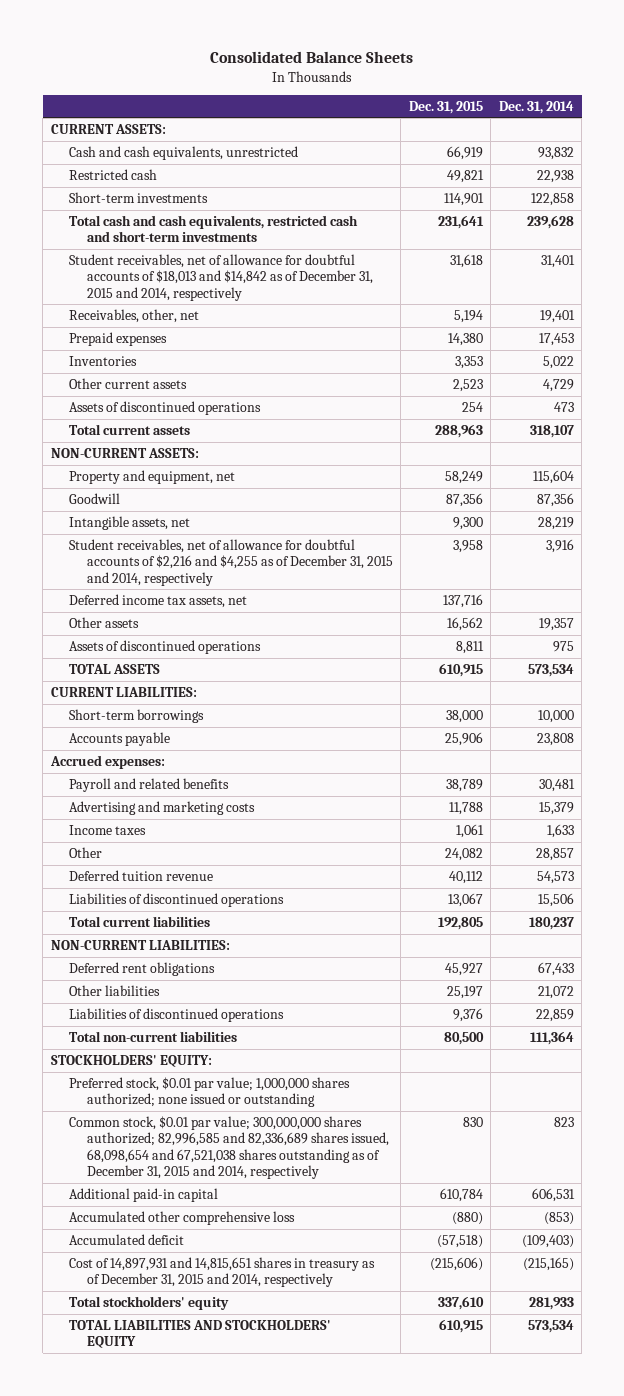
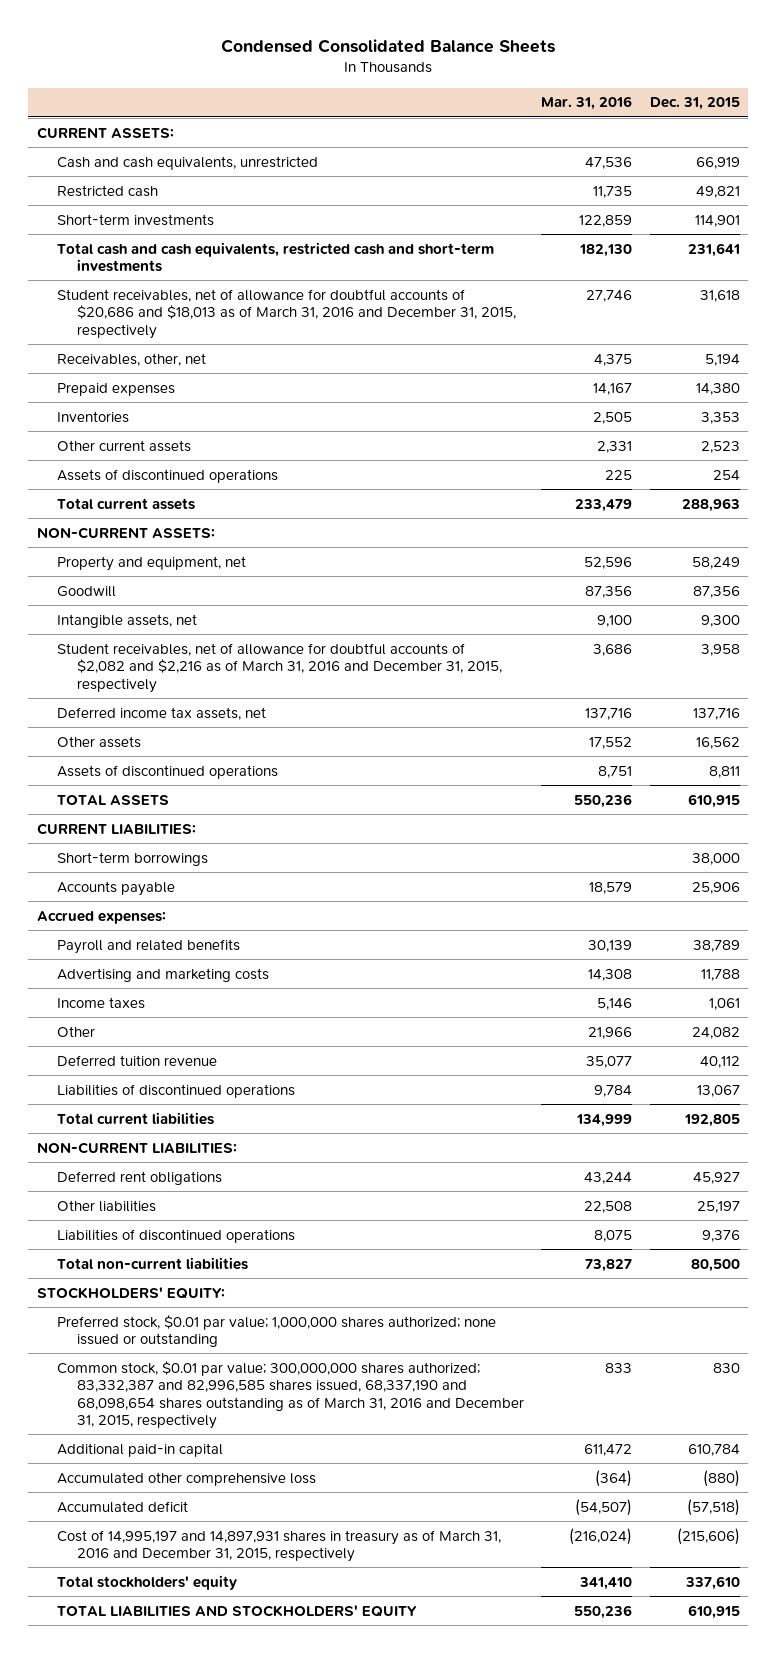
[210,51,414,64] Consolidated Balance Sheets -> [221,38,556,53] Condensed Consolidated Balance Sheets
[498,100,574,114] Dec. 31, 2014 -> none
none -> [541,96,633,111] Mar. 31, 2016
[68,253,373,301] Student receivables, net of allowance for doubtful accounts of $18,013 and $14,842 as of December 31, 2015 and 2014, respectively -> [57,288,517,339] Student receivables, net of allowance for doubtful accounts of $20,686 and $18,013 as of March 31, 2016 and December 31, 2015, respectively
[68,538,393,586] Student receivables, net of allowance for doubtful accounts of $2,216 and $4,255 as of December 31, 2015 and 2014, respectively -> [57,642,503,693] Student receivables, net of allowance for doubtful accounts of $2,082 and $2,216 as of March 31, 2016 and December 31, 2015, respectively
[68,1115,389,1180] Common stock, $0.01 par value; 300,000,000 shares authorized; 82,996,585 and 82,336,689 shares issued, 68,098,654 and 67,521,038 shares outstanding as of December 31, 2015 and 2014, respectively -> [57,1360,525,1430] Common stock, $0.01 par value; 300,000,000 shares authorized; 83,332,387 and 82,996,585 shares issued, 68,337,190 and 68,098,654 shares outstanding as of March 31, 2016 and December 31, 2015, respectively
[68,1256,375,1288] Cost of 14,897,931 and 14,815,651 shares in treasury as of December 31, 2015 and 2014, respectively -> [57,1529,502,1563] Cost of 14,995,197 and 14,897,931 shares in treasury as of March 31, 2016 and December 31, 2015, respectively

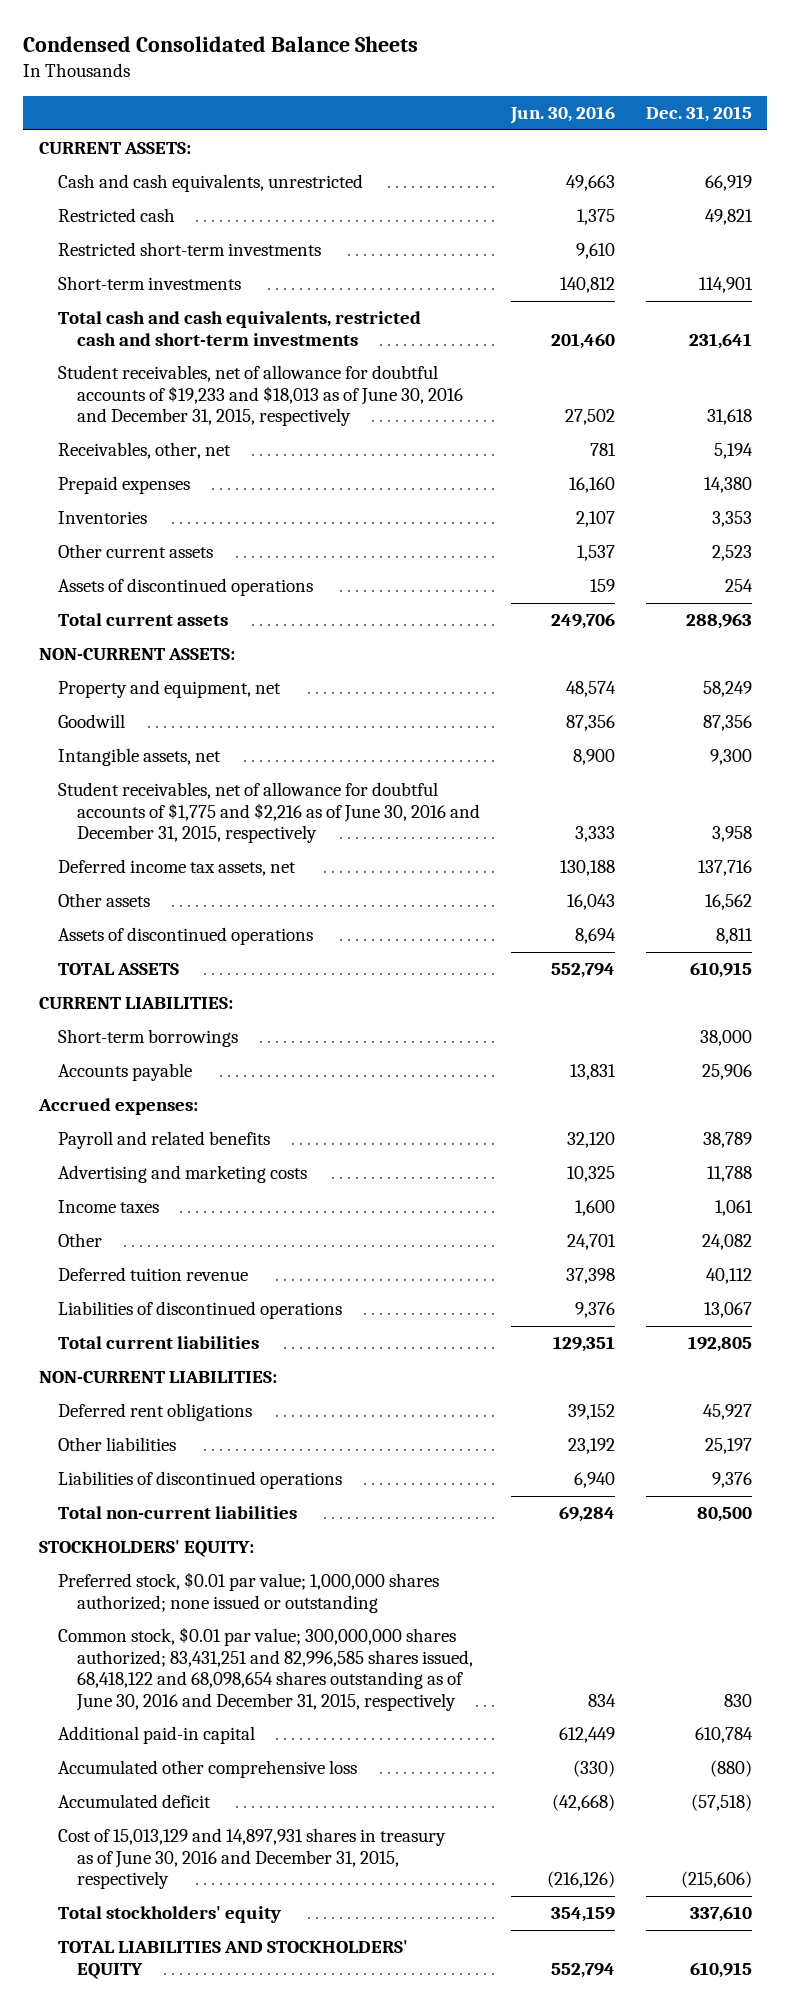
[541,96,633,111] Mar. 31, 2016 -> none
none -> [509,106,615,125] Jun. 30, 2016
none -> [57,242,321,257] Restricted short-term investments
[57,288,517,339] Student receivables, net of allowance for doubtful accounts of $20,686 and $18,013 as of March 31, 2016 and December 31, 2015, respectively -> [57,365,463,427] Student receivables, net of allowance for doubtful accounts of $19,233 and $18,013 as of June 30, 2016 and December 31, 2015, respectively
[57,642,503,693] Student receivables, net of allowance for doubtful accounts of $2,082 and $2,216 as of March 31, 2016 and December 31, 2015, respectively -> [57,782,480,844] Student receivables, net of allowance for doubtful accounts of $1,775 and $2,216 as of June 30, 2016 and December 31, 2015, respectively
[57,1360,525,1430] Common stock, $0.01 par value; 300,000,000 shares authorized; 83,332,387 and 82,996,585 shares issued, 68,337,190 and 68,098,654 shares outstanding as of March 31, 2016 and December 31, 2015, respectively -> [57,1627,473,1711] Common stock, $0.01 par value; 300,000,000 shares authorized; 83,431,251 and 82,996,585 shares issued, 68,418,122 and 68,098,654 shares outstanding as of June 30, 2016 and December 31, 2015, respectively
[57,1529,502,1563] Cost of 14,995,197 and 14,897,931 shares in treasury as of March 31, 2016 and December 31, 2015, respectively -> [57,1828,446,1890] Cost of 15,013,129 and 14,897,931 shares in treasury as of June 30, 2016 and December 31, 2015, respectively

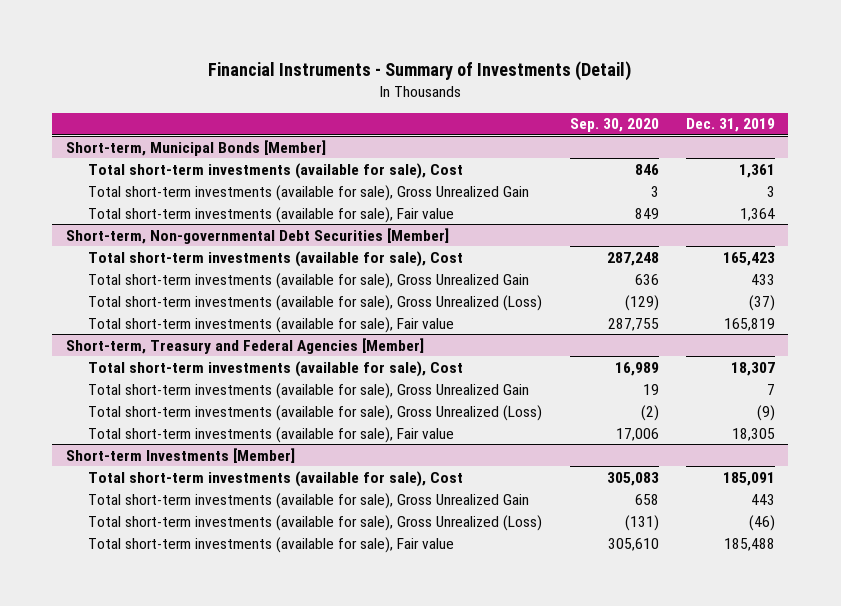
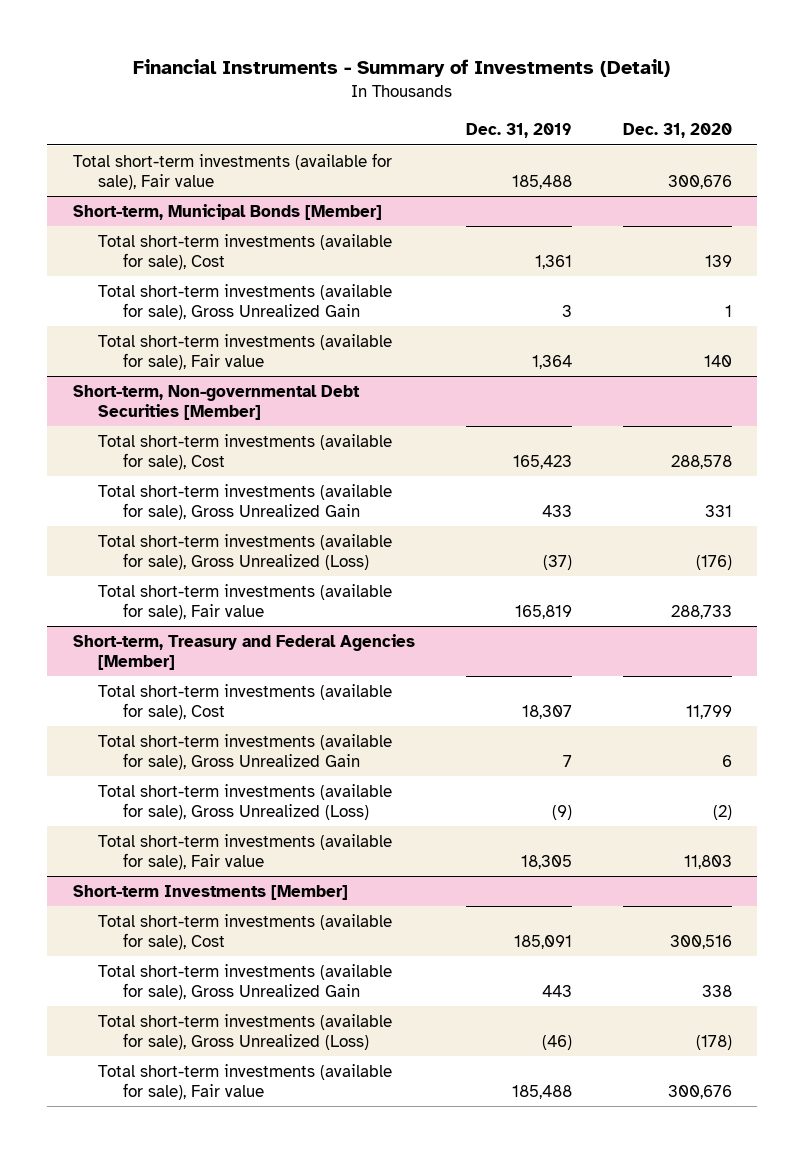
[569,118,659,133] Sep. 30, 2020 -> none
none -> [622,123,732,139] Dec. 31, 2020
none -> [72,152,392,190] Total short-term investments (available for sale), Fair value

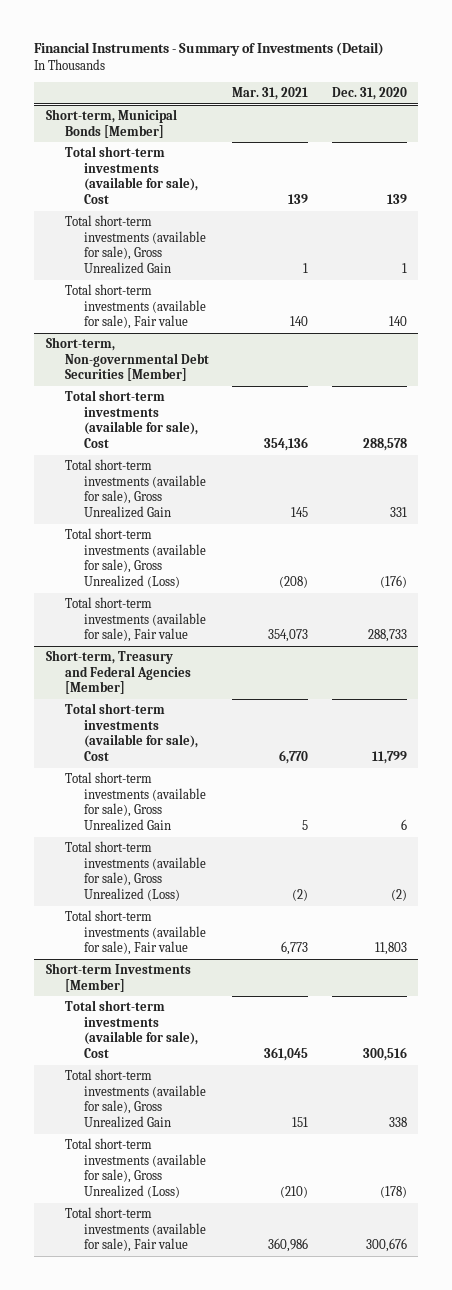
[465,123,572,139] Dec. 31, 2019 -> none
none -> [232,87,309,101] Mar. 31, 2021
[72,152,392,190] Total short-term investments (available for sale), Fair value -> none

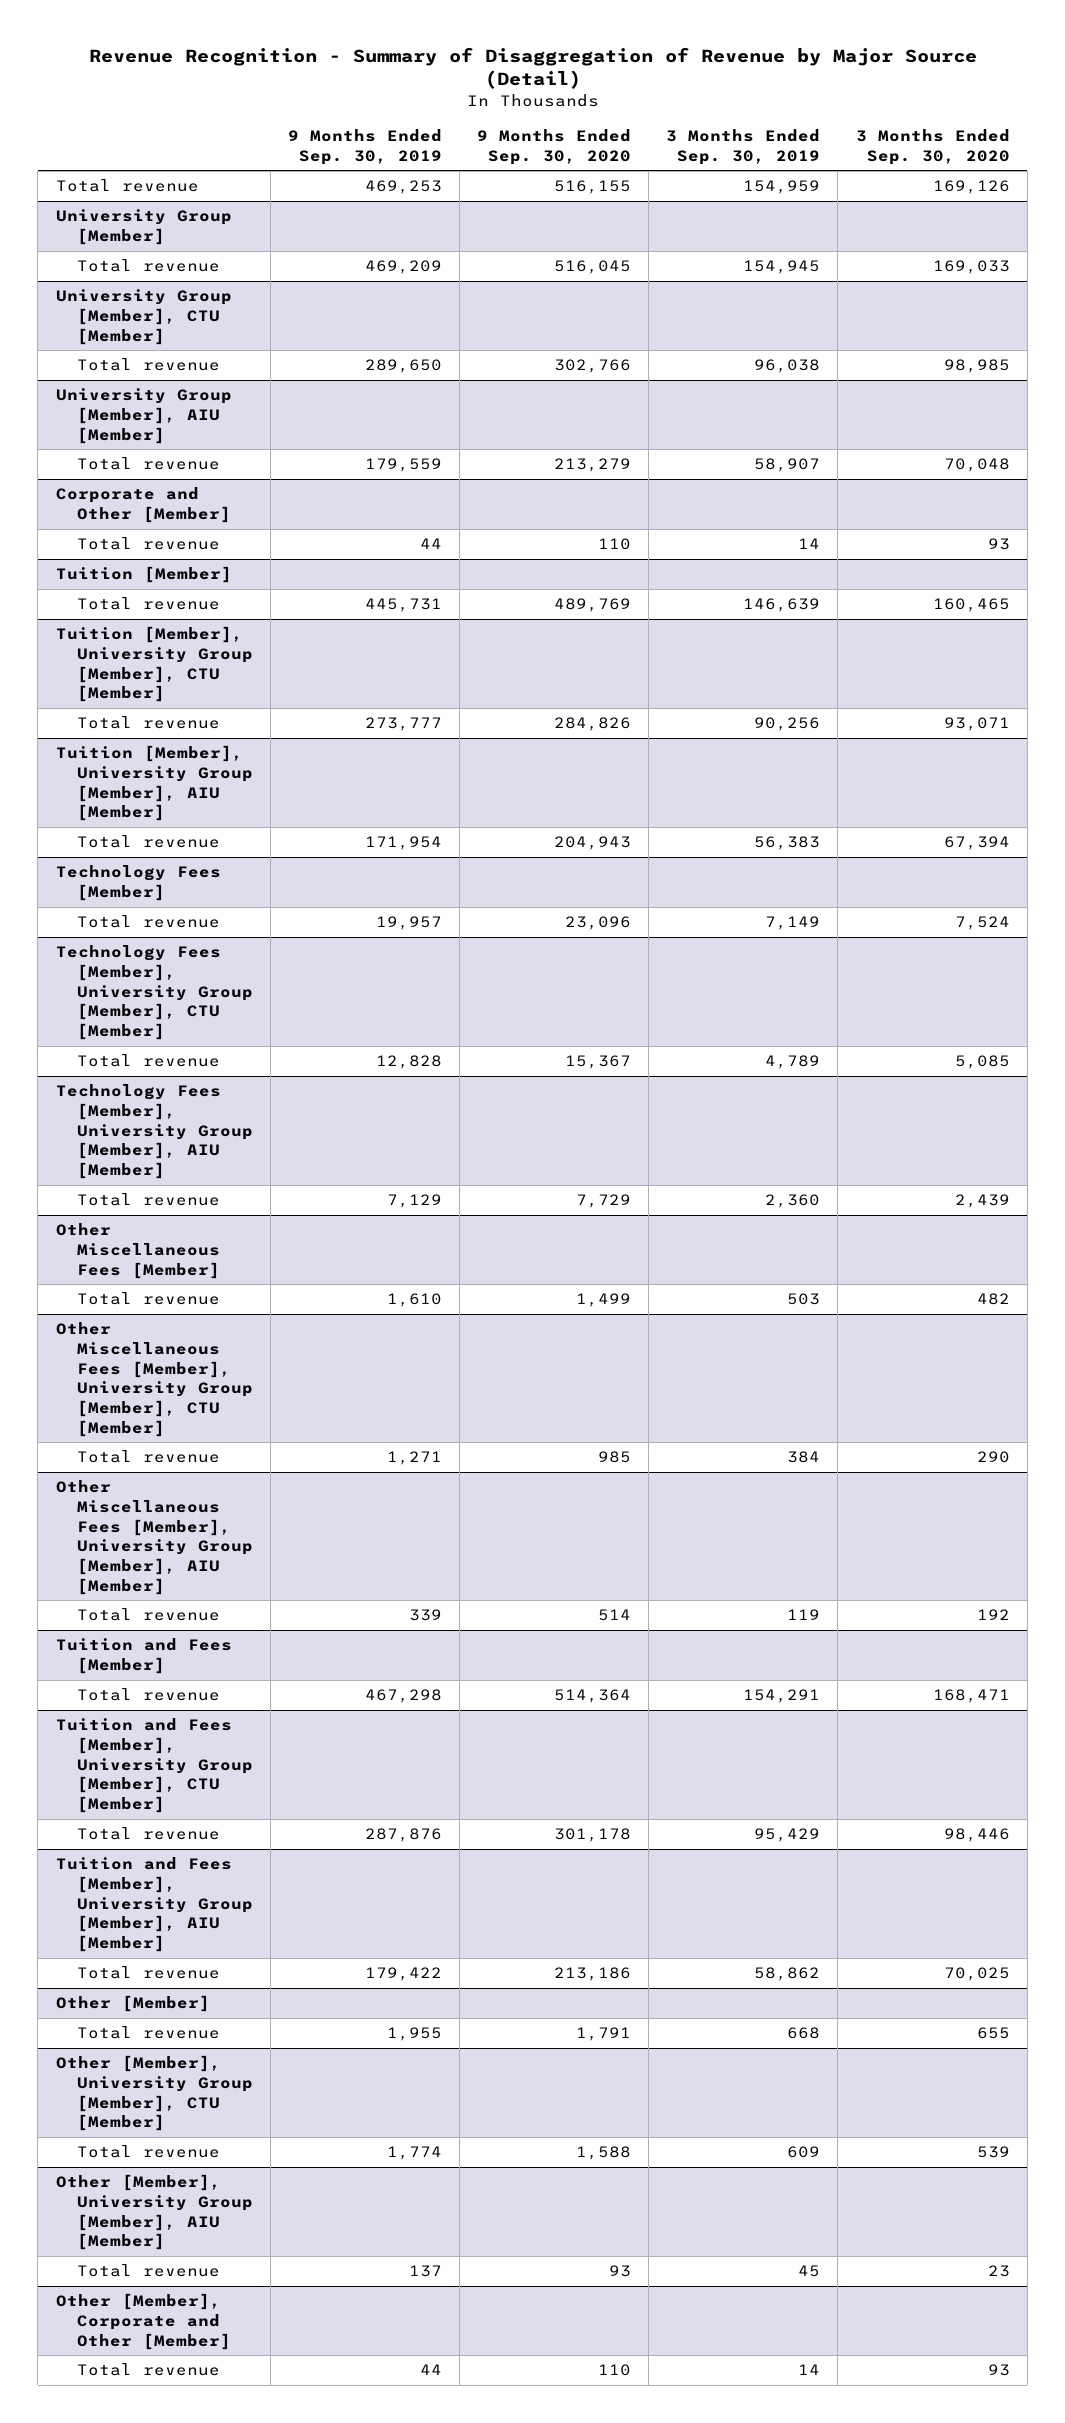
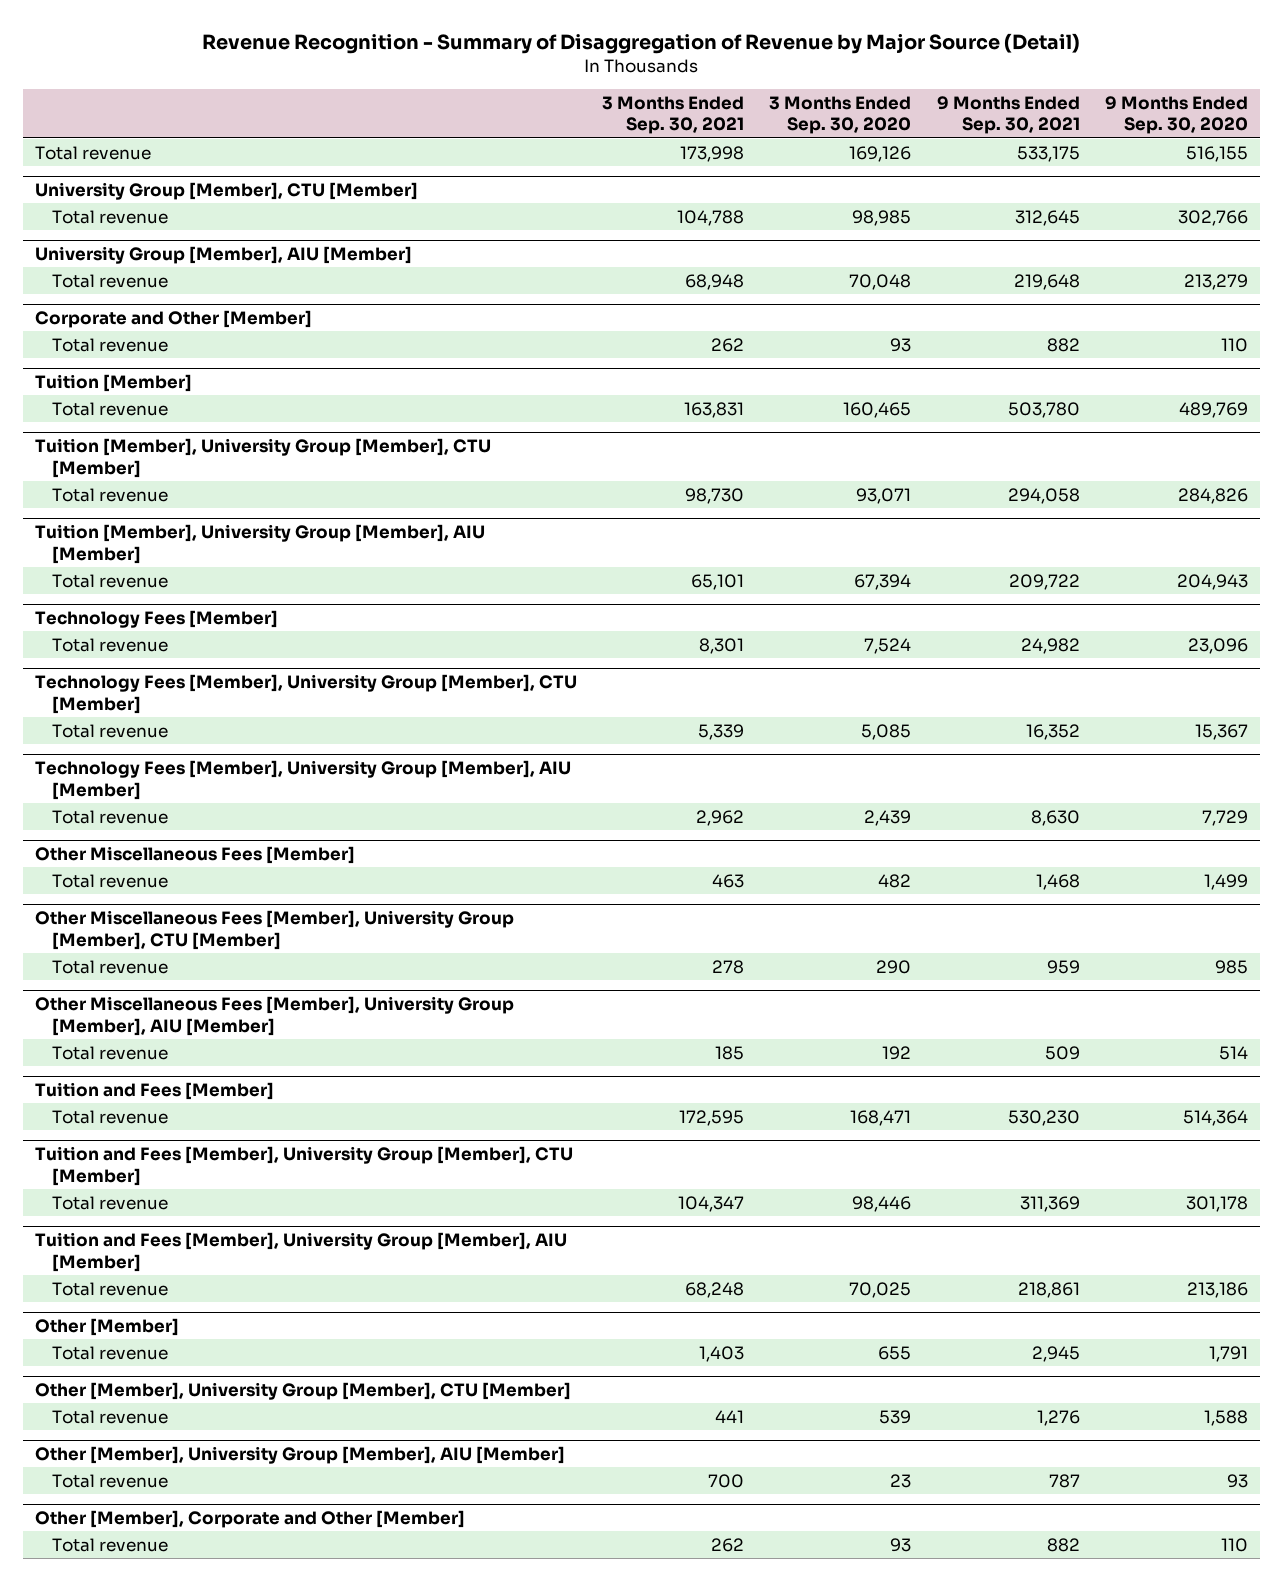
[288,129,443,165] 9 Months Ended Sep. 30, 2019 -> none
[666,129,821,165] 3 Months Ended Sep. 30, 2019 -> none
none -> [602,95,745,135] 3 Months Ended Sep. 30, 2021
none -> [936,95,1080,135] 9 Months Ended Sep. 30, 2021
[55,209,232,245] University Group [Member] -> none
[76,259,220,273] Total revenue -> none

